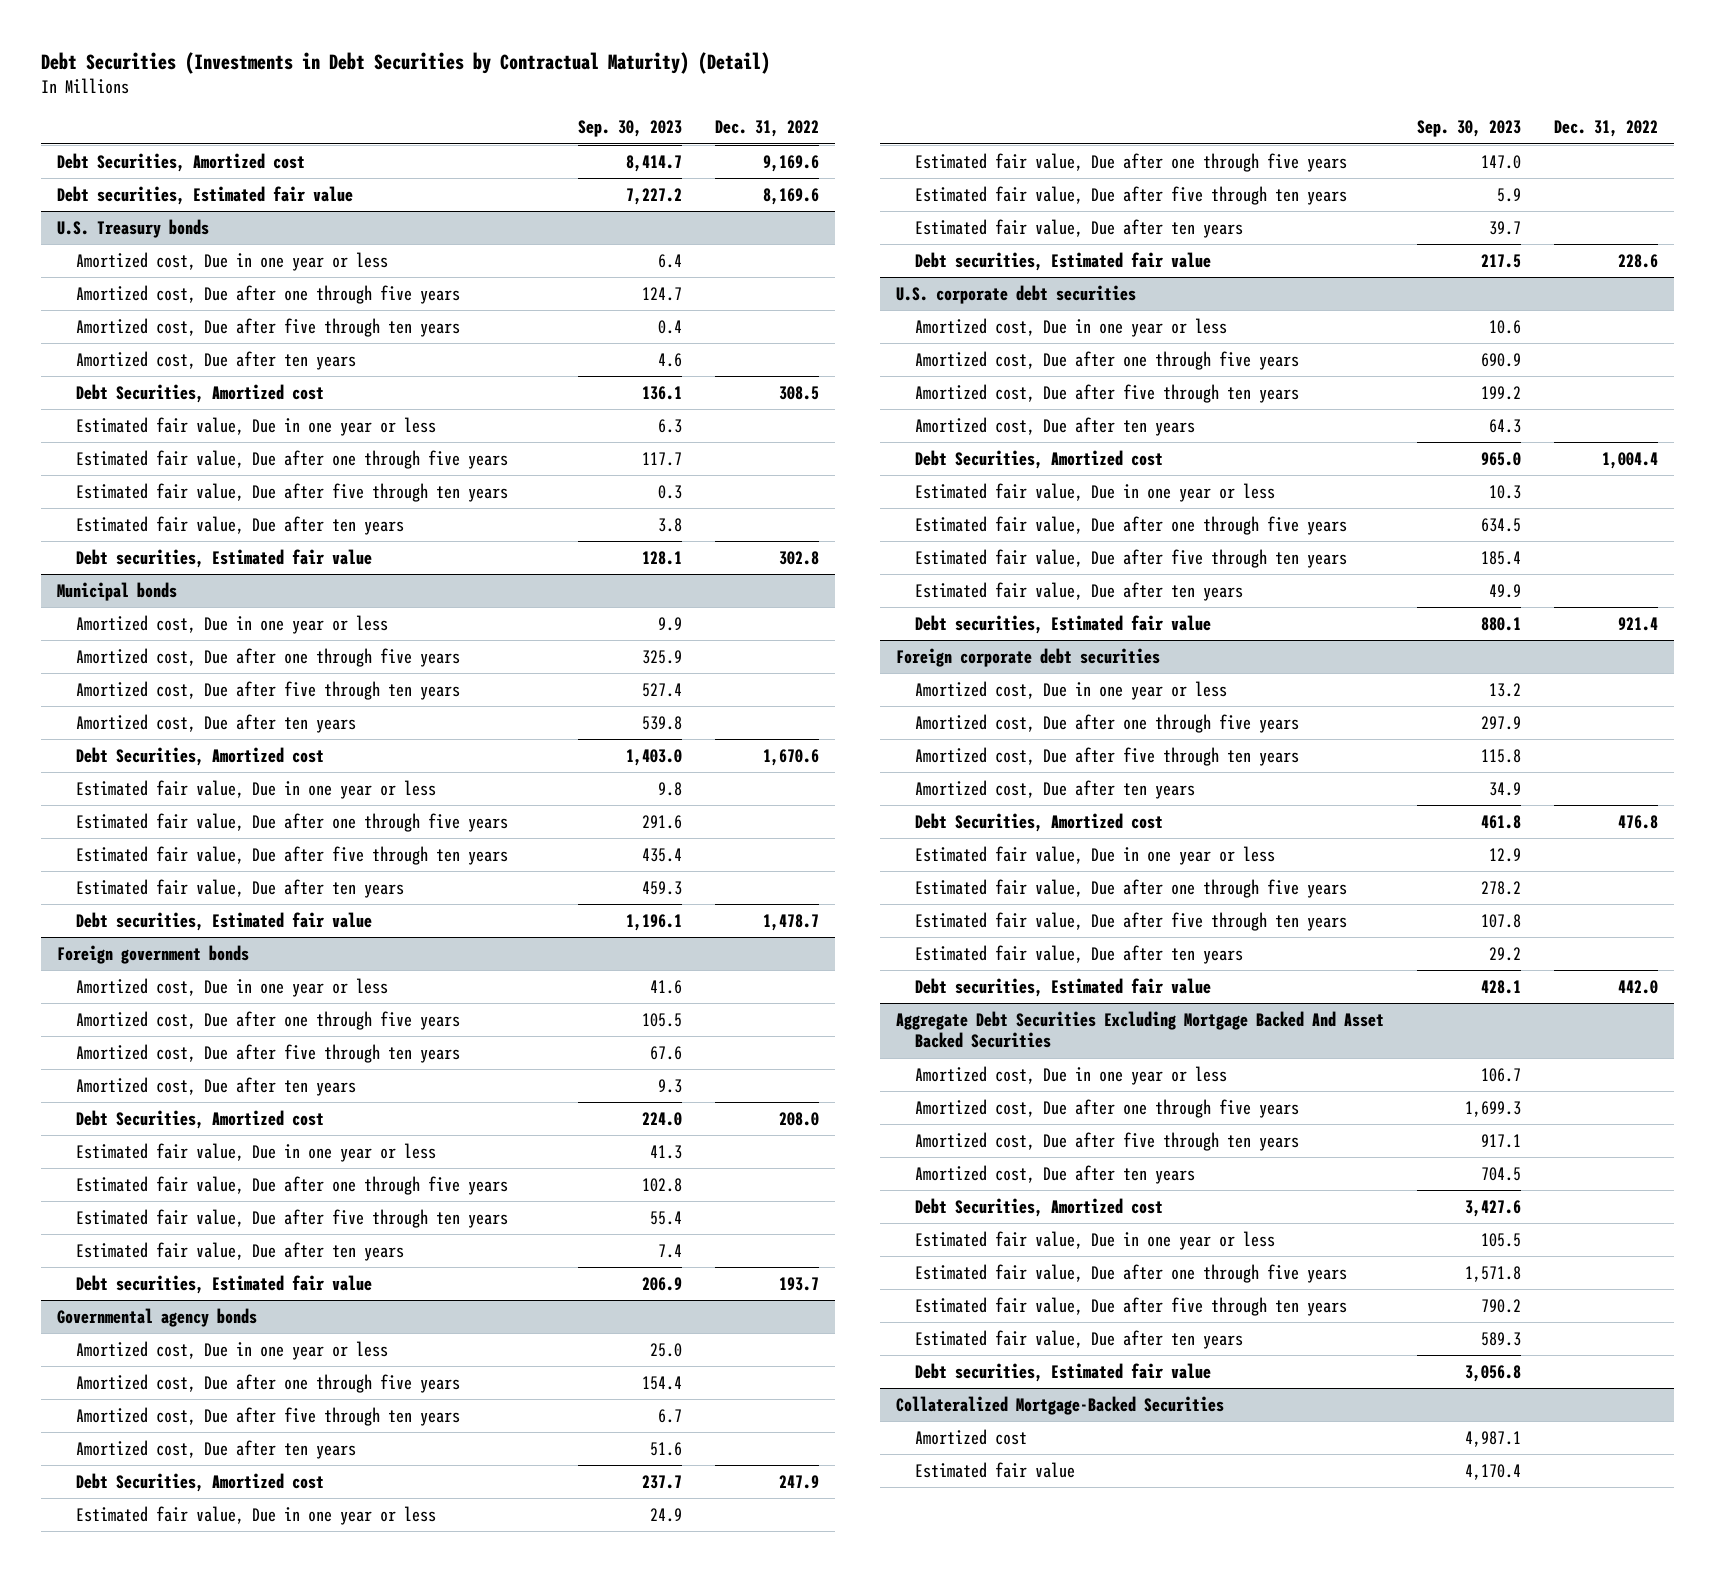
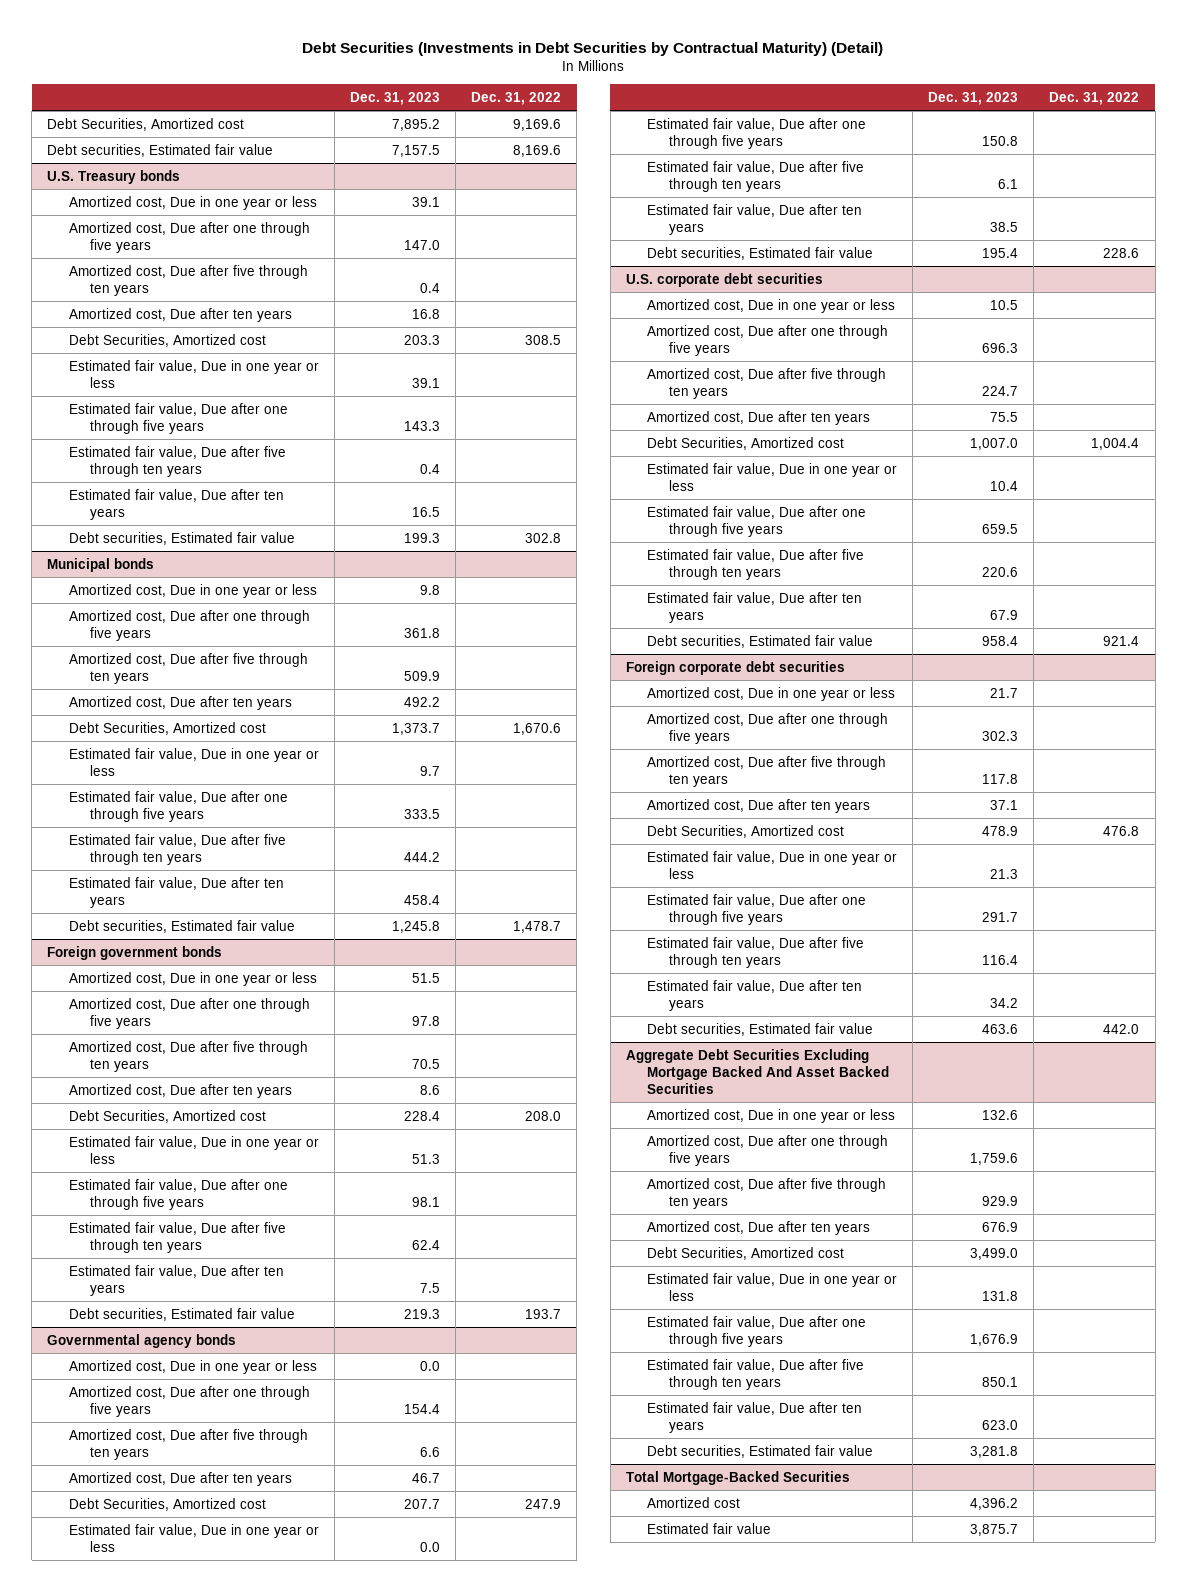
[578,120,683,138] Sep. 30, 2023 -> none
none -> [349,91,440,105] Dec. 31, 2023
[896,1395,1225,1415] Collateralized Mortgage-Backed Securities -> [625,1470,850,1485] Total Mortgage-Backed Securities

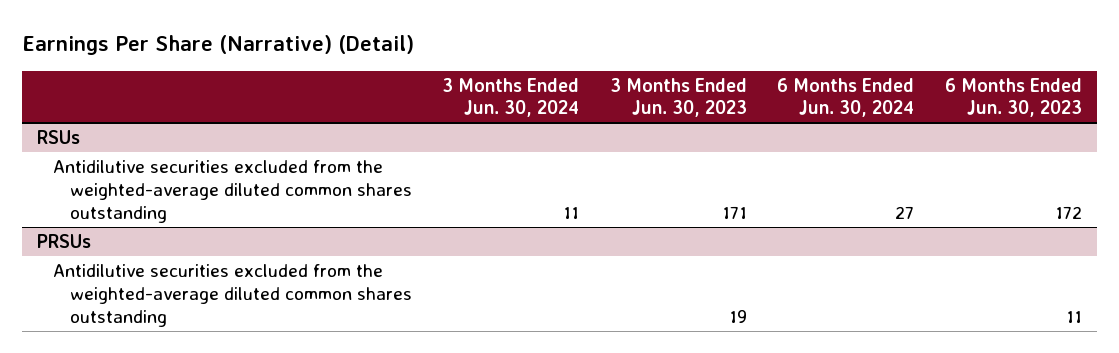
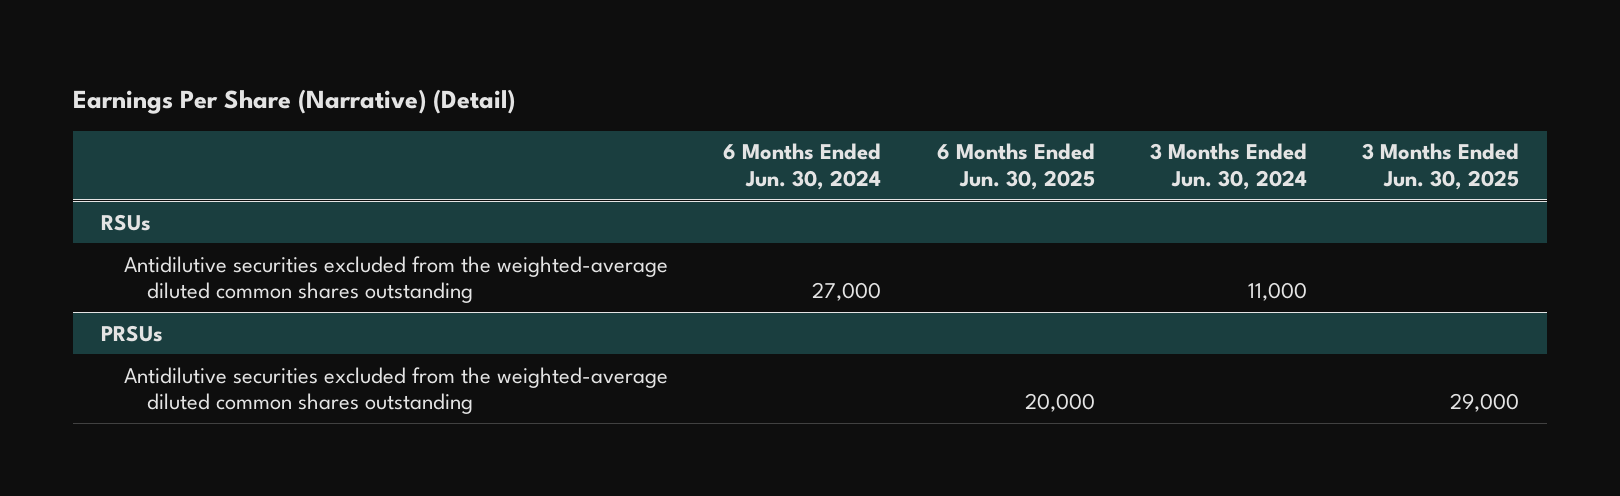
[609,77,747,118] 3 Months Ended Jun. 30, 2023 -> none
[945,77,1083,118] 6 Months Ended Jun. 30, 2023 -> none
none -> [936,143,1095,190] 6 Months Ended Jun. 30, 2025
none -> [1362,143,1520,190] 3 Months Ended Jun. 30, 2025
[563,206,580,219] 11 -> [1247,282,1307,302] 11,000
[895,205,915,219] 27 -> [812,282,882,302] 27,000

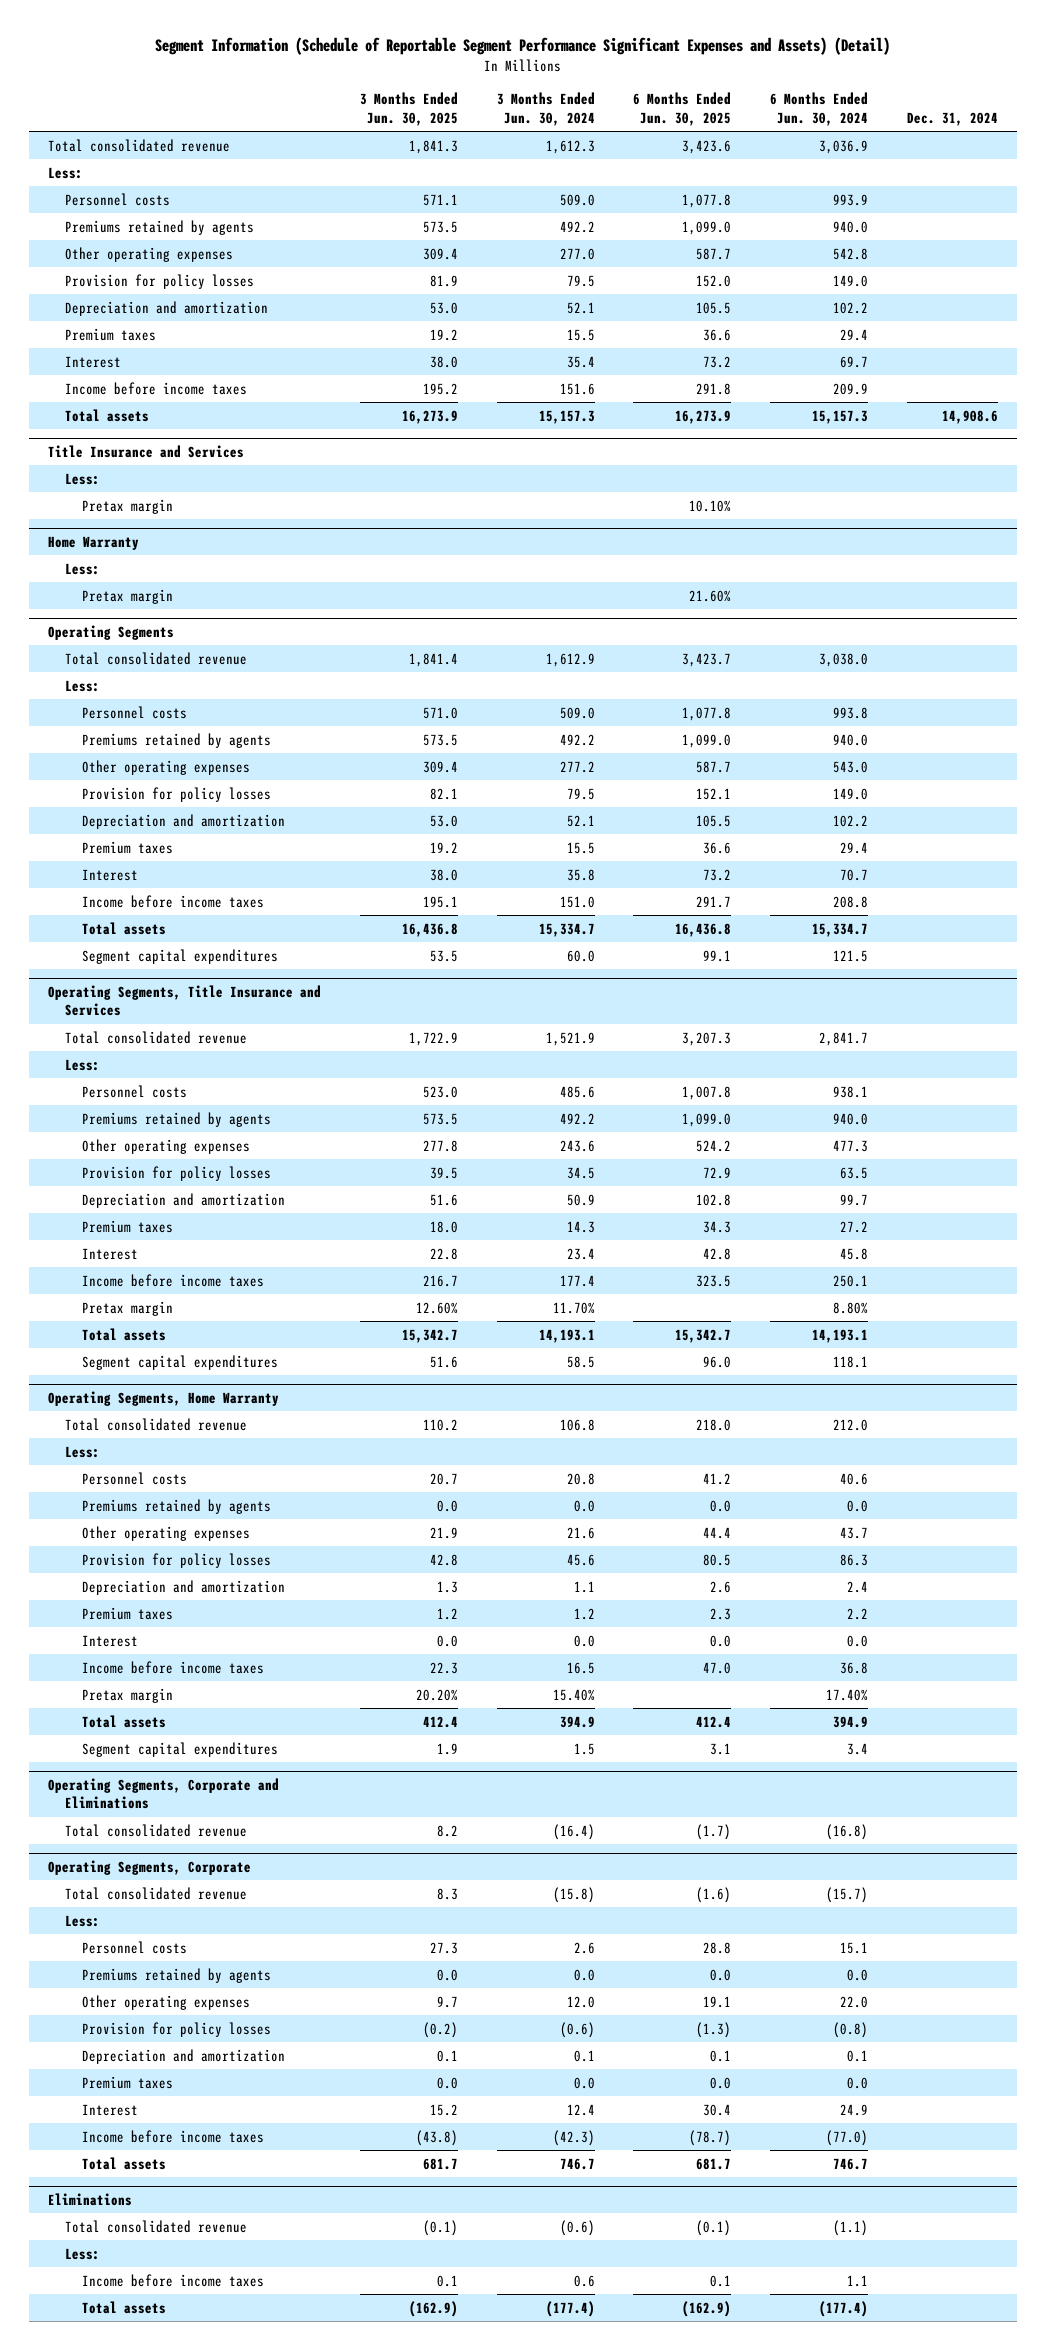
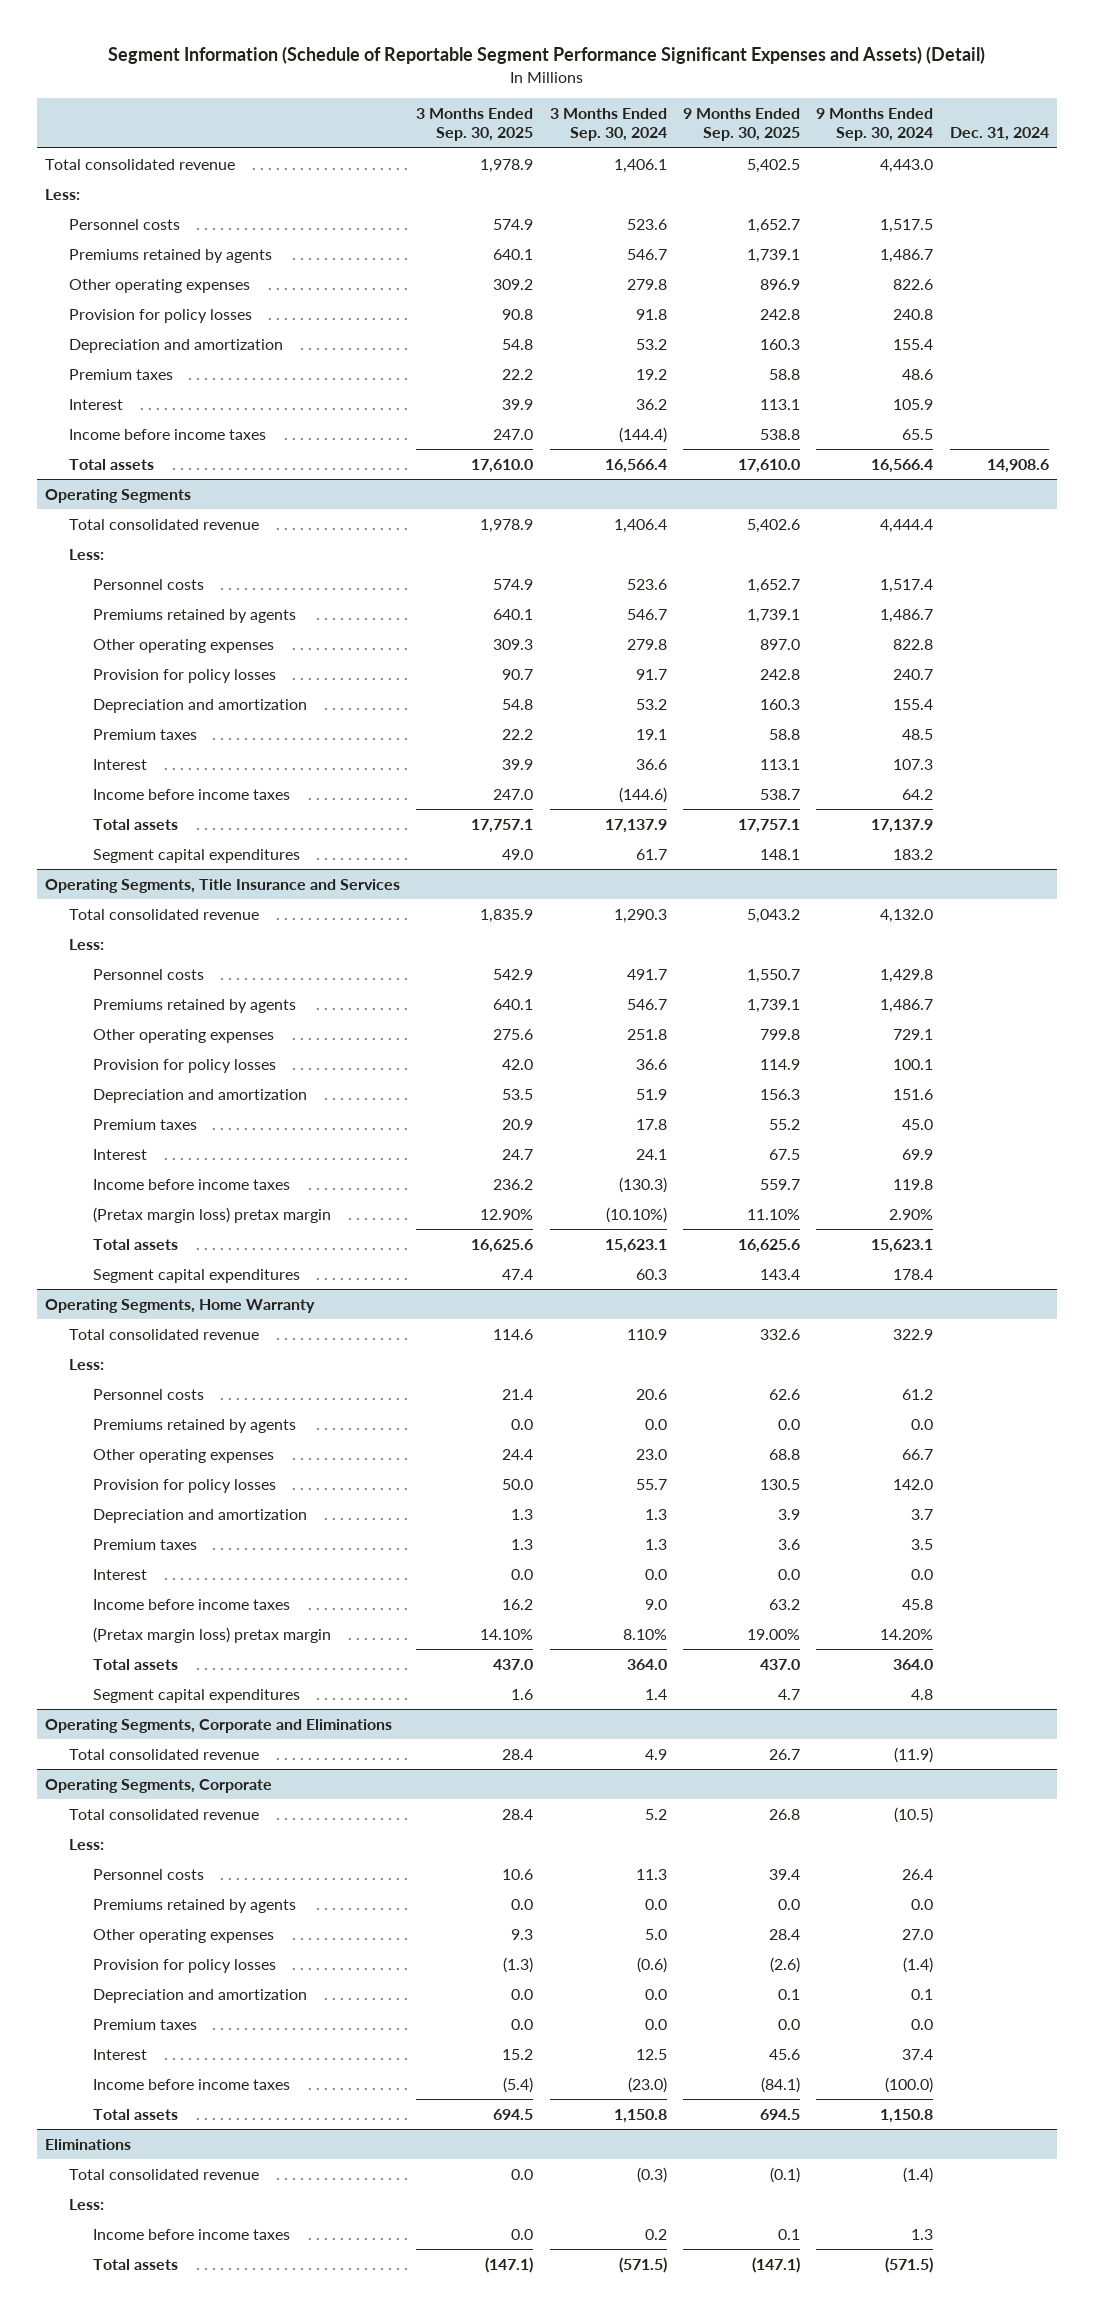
[359,92,458,126] 3 Months Ended Jun. 30, 2025 -> none
[496,92,595,126] 3 Months Ended Jun. 30, 2024 -> none
[633,92,732,126] 6 Months Ended Jun. 30, 2025 -> none
[770,92,869,126] 6 Months Ended Jun. 30, 2024 -> none
none -> [416,107,534,142] 3 Months Ended Sep. 30, 2025
none -> [549,107,667,142] 3 Months Ended Sep. 30, 2024
none -> [682,107,800,142] 9 Months Ended Sep. 30, 2025
none -> [816,107,934,142] 9 Months Ended Sep. 30, 2024
[48,444,245,458] Title Insurance and Services -> none
[65,472,101,485] Less: -> none
[82,498,174,514] Pretax margin -> none
[48,535,140,550] Home Warranty -> none
[65,562,101,575] Less: -> none
[82,588,174,604] Pretax margin -> none
[82,1300,174,1316] Pretax margin -> [93,1206,332,1223] (Pretax margin loss) pretax margin
[82,1687,174,1703] Pretax margin -> [93,1626,332,1643] (Pretax margin loss) pretax margin

